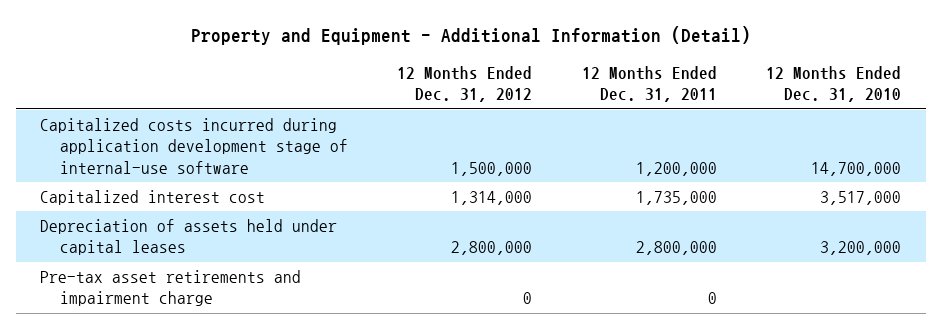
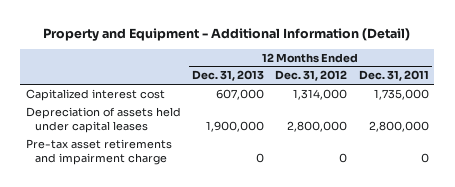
[766,65,902,103] 12 Months Ended Dec. 31, 2010 -> none
none -> [192,70,265,82] Dec. 31, 2013
[40,118,348,174] Capitalized costs incurred during application development stage of internal-use software -> none

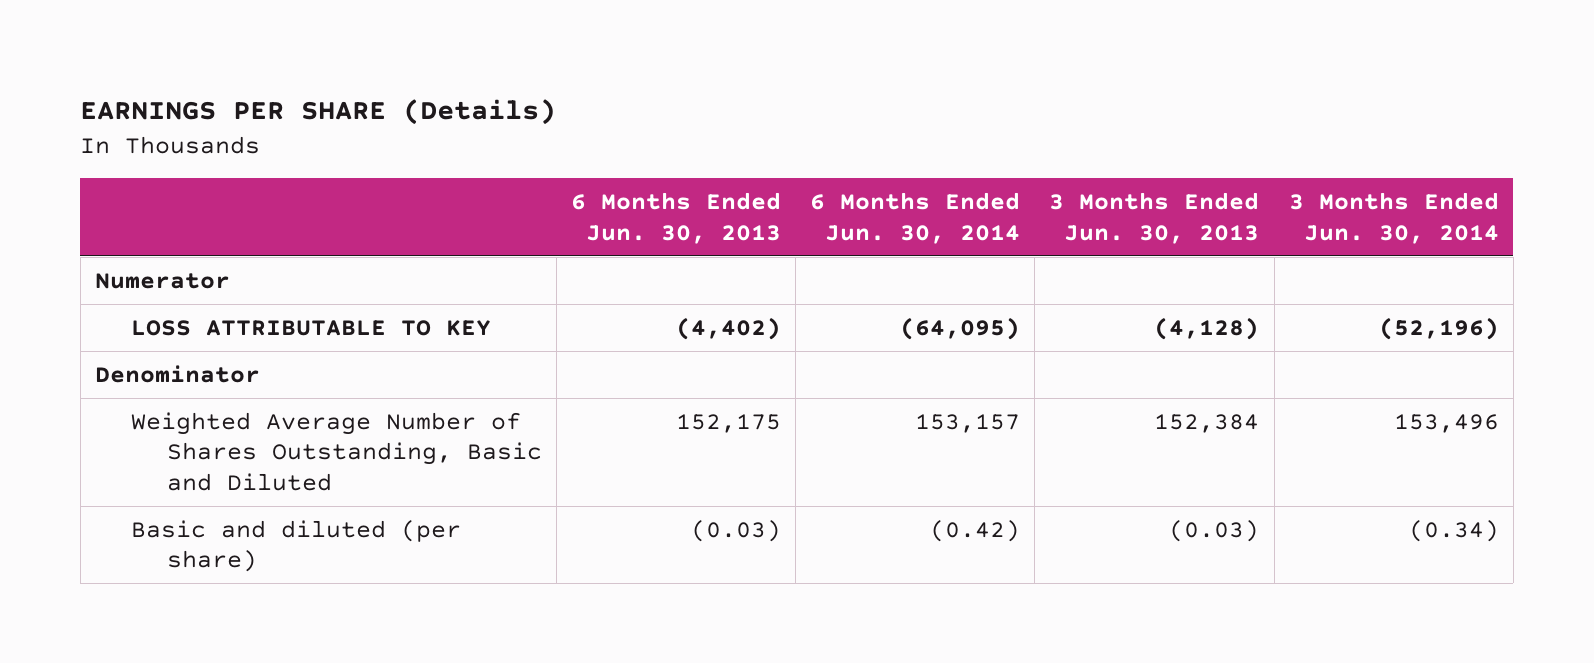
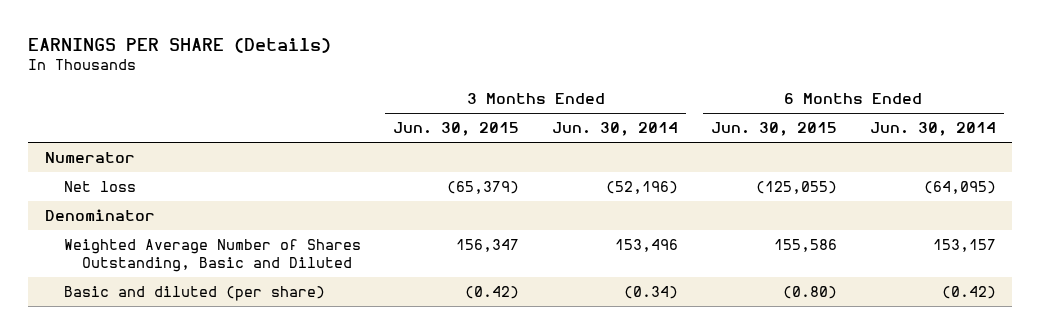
[570,192,781,244] 6 Months Ended Jun. 30, 2013 -> none
[1049,192,1260,244] 3 Months Ended Jun. 30, 2013 -> none
none -> [393,122,520,137] Jun. 30, 2015
none -> [711,122,838,137] Jun. 30, 2015
[130,319,491,336] LOSS ATTRIBUTABLE TO KEY -> [63,180,136,192] Net loss

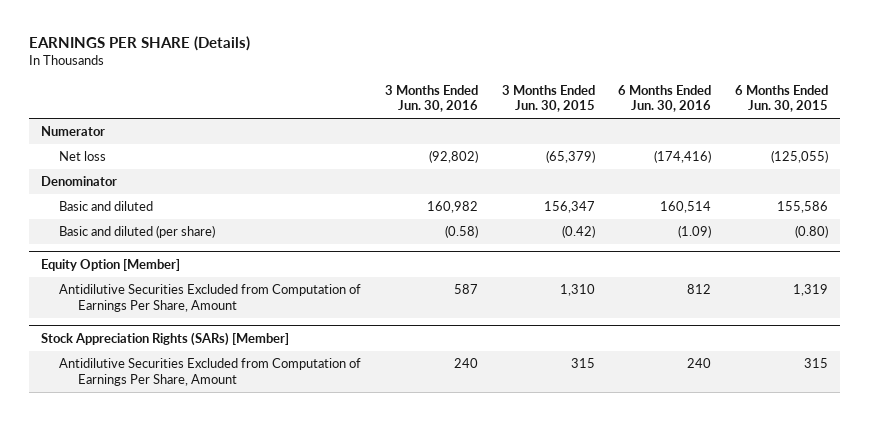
[552,122,679,137] Jun. 30, 2014 -> none
[869,122,996,137] Jun. 30, 2014 -> none
none -> [384,84,478,113] 3 Months Ended Jun. 30, 2016
none -> [618,84,712,113] 6 Months Ended Jun. 30, 2016
[63,238,361,272] Weighted Average Number of Shares Outstanding, Basic and Diluted -> [59,200,154,211] Basic and diluted
none -> [40,258,180,271] Equity Option [Member]
none -> [59,283,362,312] Antidilutive Securities Excluded from Computation of Earnings Per Share, Amount
none -> [40,331,289,346] Stock Appreciation Rights (SARs) [Member]
none -> [59,357,362,386] Antidilutive Securities Excluded from Computation of Earnings Per Share, Amount

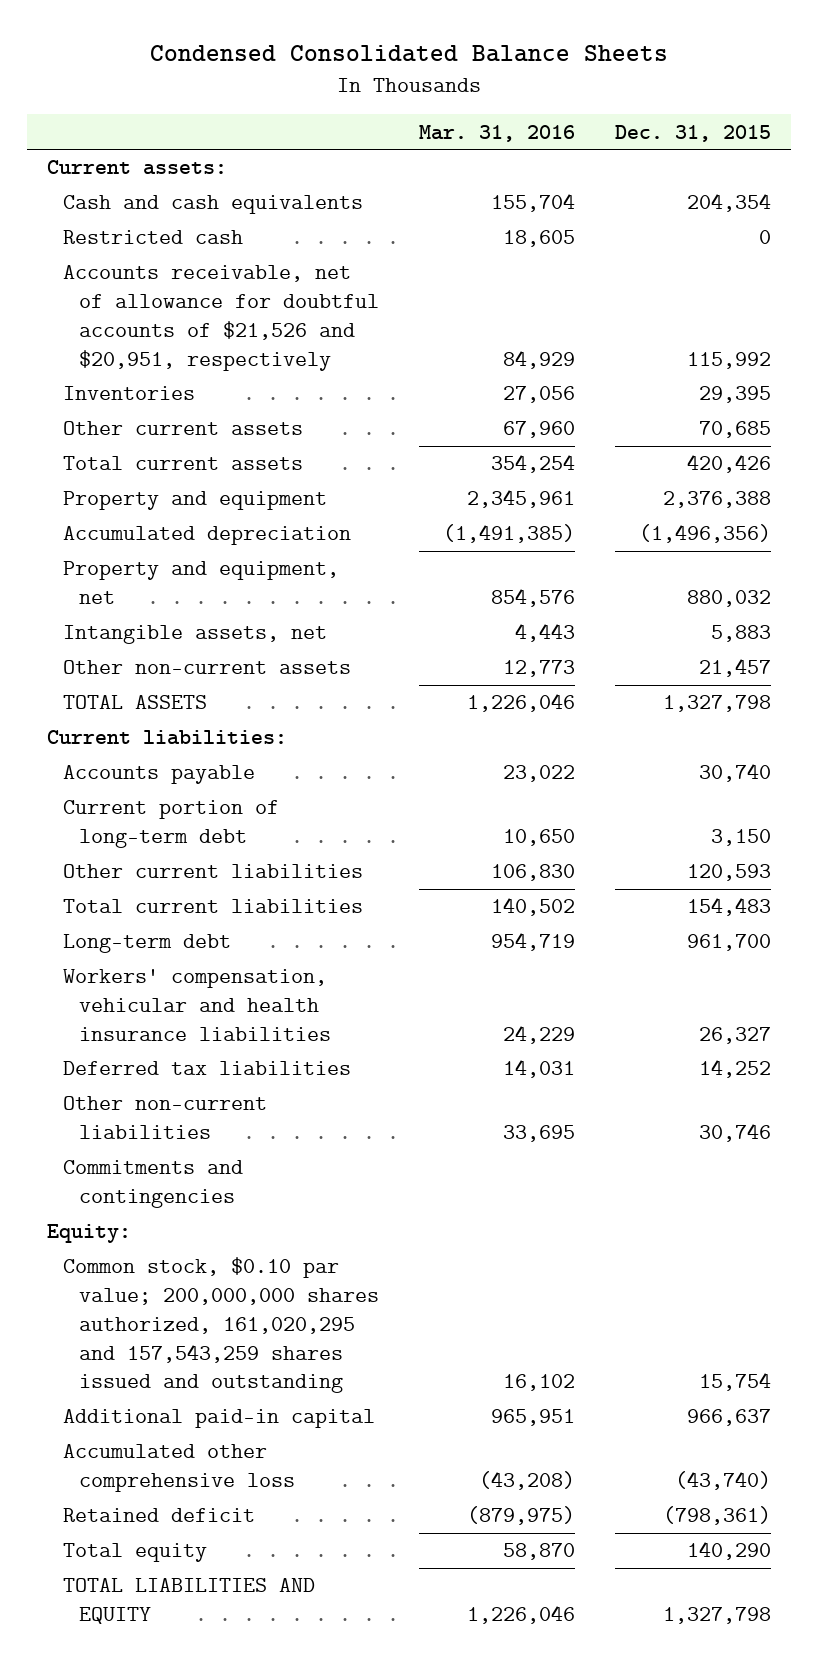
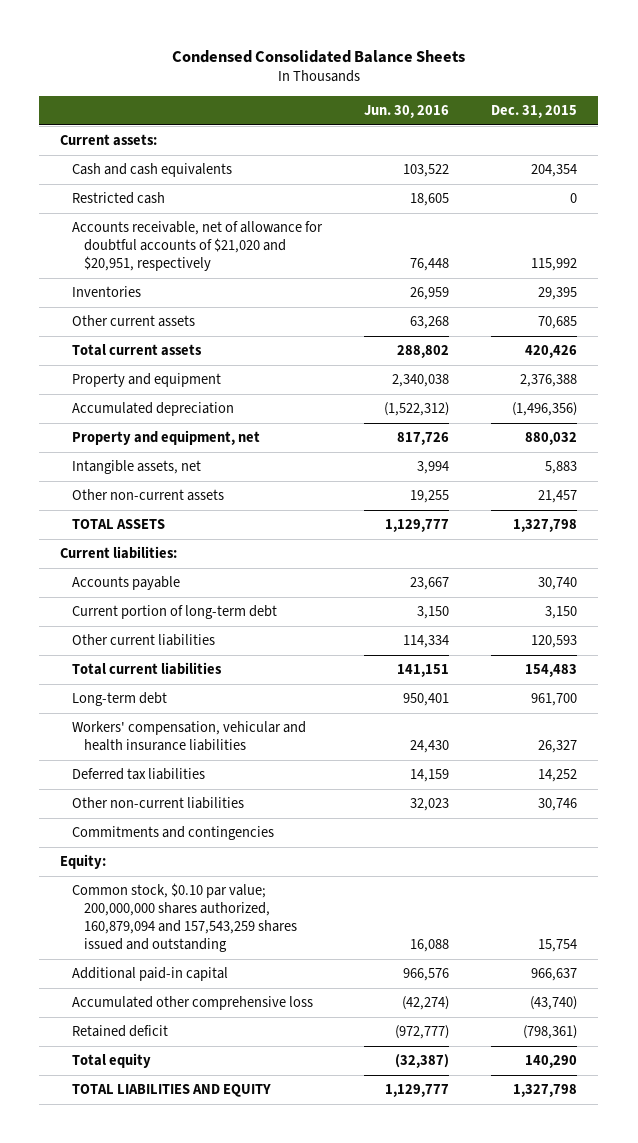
[419,124,576,142] Mar. 31, 2016 -> none
none -> [364,105,450,119] Jun. 30, 2016
[62,265,379,371] Accounts receivable, net of allowance for doubtful accounts of $21,526 and $20,951, respectively -> [72,221,324,272] Accounts receivable, net of allowance for doubtful accounts of $21,020 and $20,951, respectively
[62,1257,379,1394] Common stock, $0.10 par value; 200,000,000 shares authorized, 161,020,295 and 157,543,259 shares issued and outstanding -> [72,883,297,953] Common stock, $0.10 par value; 200,000,000 shares authorized, 160,879,094 and 157,543,259 shares issued and outstanding

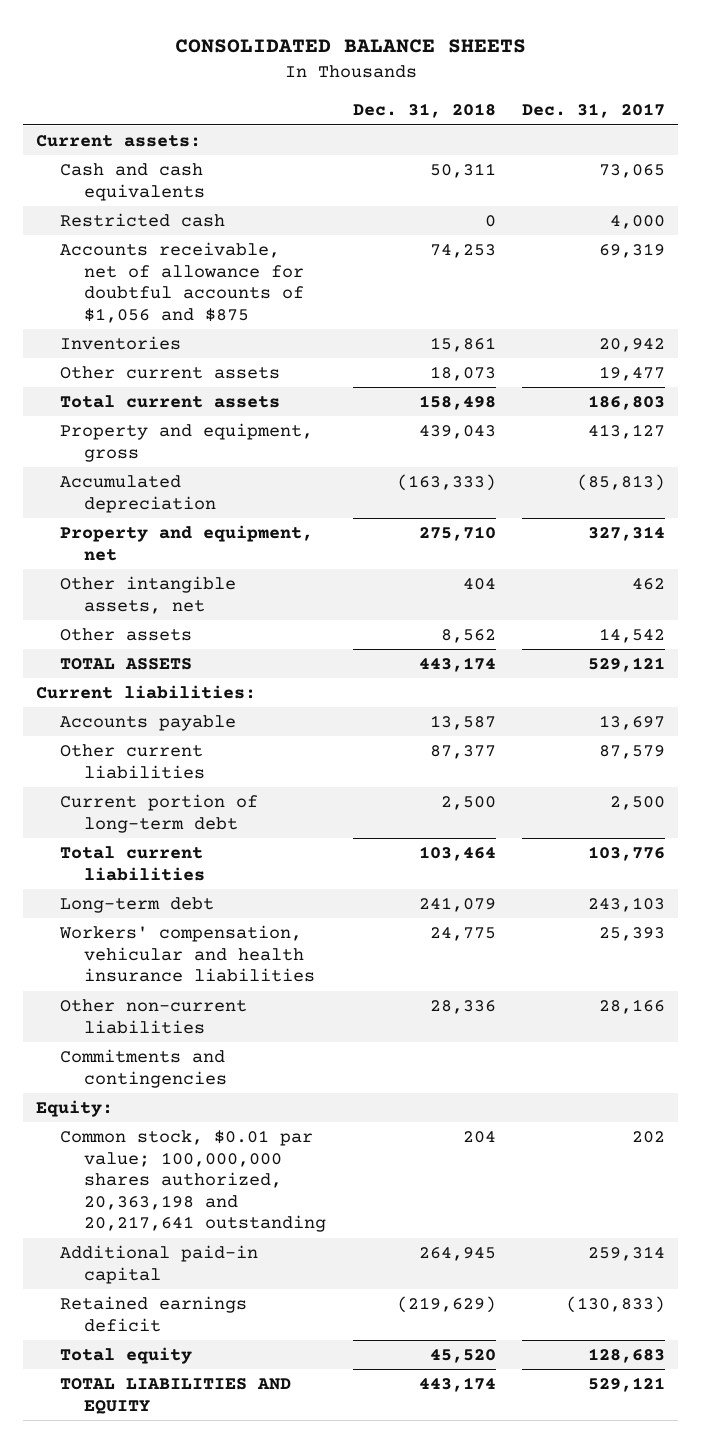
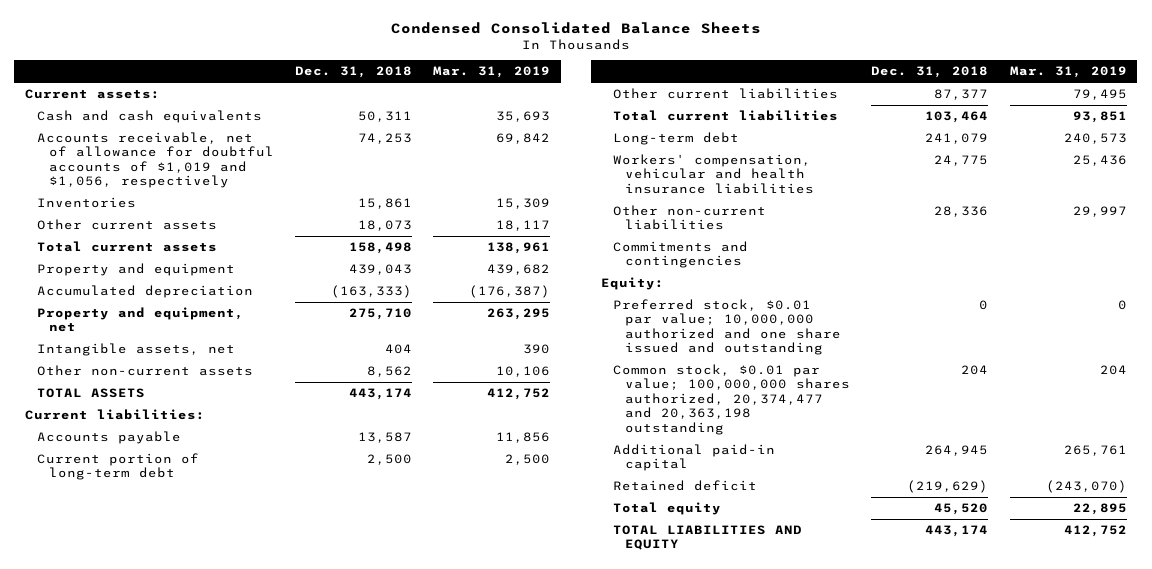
[174,38,526,53] CONSOLIDATED BALANCE SHEETS -> [390,21,761,34] Condensed Consolidated Balance Sheets
[522,103,666,119] Dec. 31, 2017 -> none
none -> [433,66,551,79] Mar. 31, 2019
[60,213,226,228] Restricted cash -> none
[60,242,305,323] Accounts receivable, net of allowance for doubtful accounts of $1,056 and $875 -> [36,131,275,189] Accounts receivable, net of allowance for doubtful accounts of $1,019 and $1,056, respectively
[60,423,314,462] Property and equipment, gross -> [36,262,235,276] Property and equipment
[60,576,237,614] Other intangible assets, net -> [36,342,235,356] Intangible assets, net
[60,628,193,642] Other assets -> [36,364,253,376] Other non-current assets
[60,744,206,779] Other current liabilities -> [613,87,839,99] Other current liabilities
none -> [613,298,842,356] Preferred stock, $0.01 par value; 10,000,000 authorized and one share issued and outstanding
[60,1130,327,1233] Common stock, $0.01 par value; 100,000,000 shares authorized, 20,363,198 and 20,217,641 outstanding -> [613,363,851,435] Common stock, $0.01 par value; 100,000,000 shares authorized, 20,374,477 and 20,363,198 outstanding
[60,1296,248,1332] Retained earnings deficit -> [613,479,758,491] Retained deficit

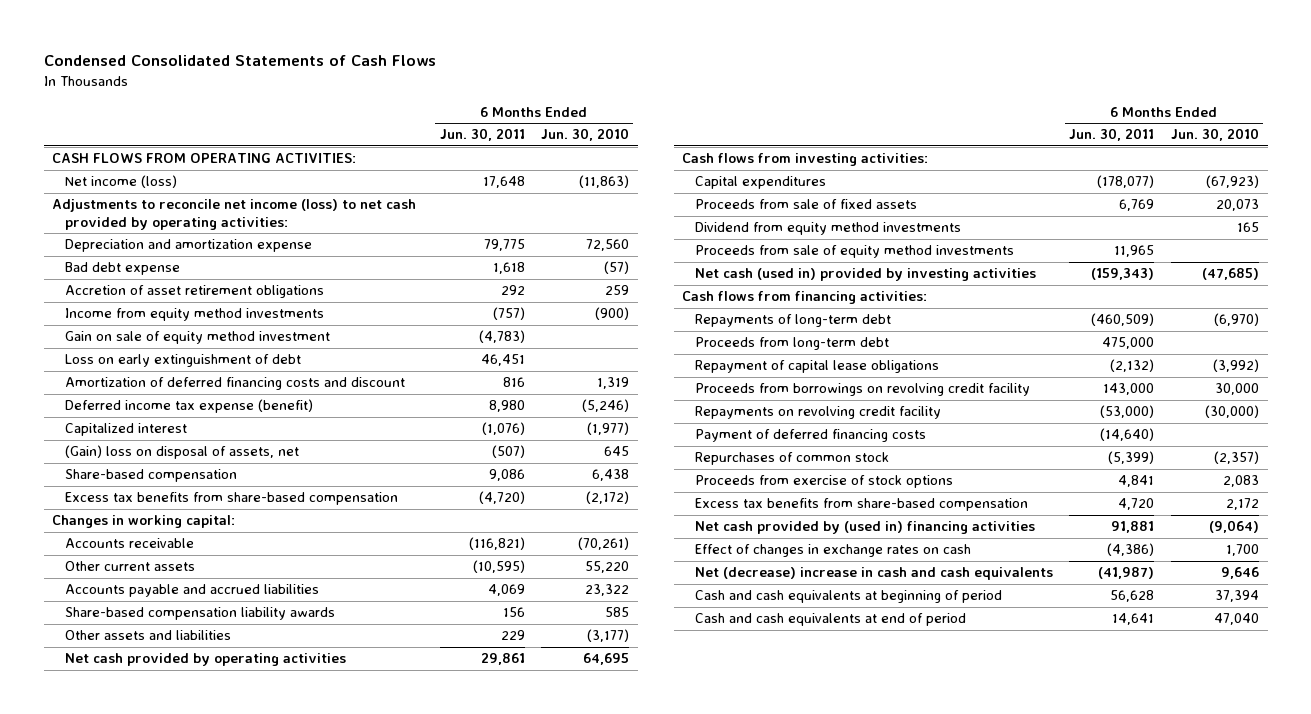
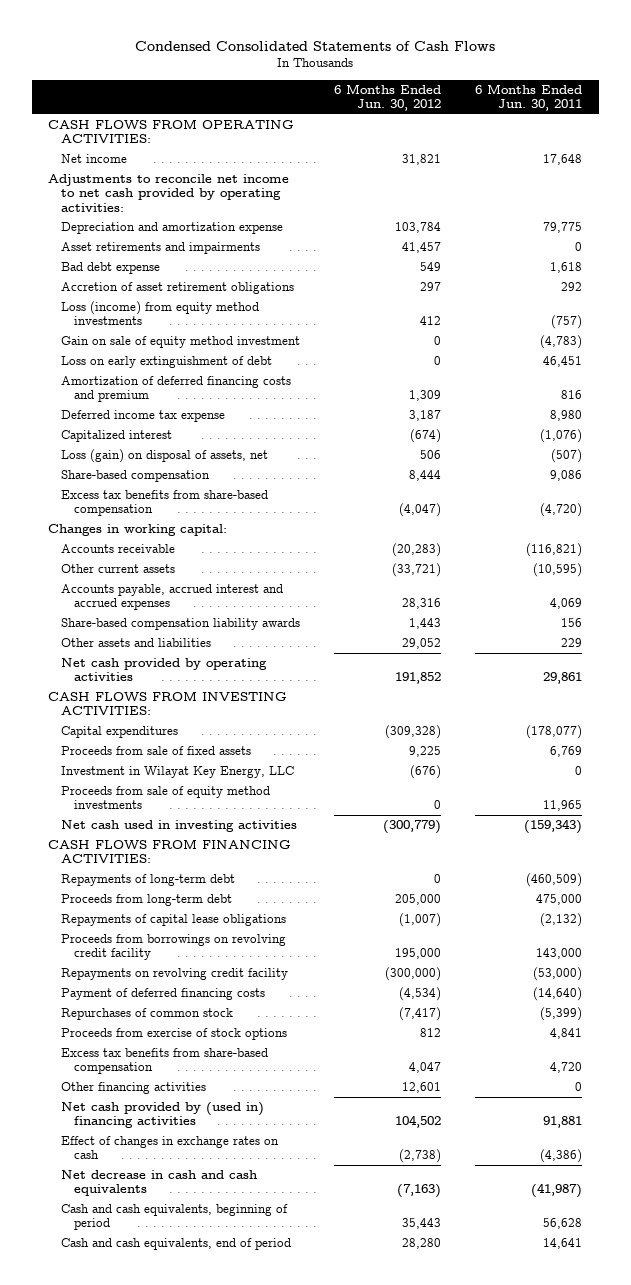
[541,128,630,142] Jun. 30, 2010 -> none
none -> [334,83,442,112] 6 Months Ended Jun. 30, 2012
[64,175,177,189] Net income (loss) -> [61,154,128,164] Net income
[52,199,417,230] Adjustments to reconcile net income (loss) to net cash provided by operating activities: -> [48,174,290,212] Adjustments to reconcile net income to net cash provided by operating activities:
none -> [61,242,261,255] Asset retirements and impairments
[64,308,324,322] Income from equity method investments -> [61,301,260,326] Loss (income) from equity method investments
[64,377,405,391] Amortization of deferred financing costs and discount -> [61,376,292,403] Amortization of deferred financing costs and premium
[64,399,313,414] Deferred income tax expense (benefit) -> [61,410,226,423] Deferred income tax expense
[64,445,299,460] (Gain) loss on disposal of assets, net -> [61,449,269,464] Loss (gain) on disposal of assets, net
[64,584,319,598] Accounts payable and accrued liabilities -> [61,584,284,611] Accounts payable, accrued interest and accrued expenses
[682,153,929,167] Cash flows from investing activities: -> [48,691,288,716] CASH FLOWS FROM INVESTING ACTIVITIES:
[694,222,961,236] Dividend from equity method investments -> none
none -> [61,766,295,779] Investment in Wilayat Key Energy, LLC
[694,268,1036,282] Net cash (used in) provided by investing activities -> [61,820,298,833] Net cash used in investing activities
[682,291,928,305] Cash flows from financing activities: -> [48,839,292,864] CASH FLOWS FROM FINANCING ACTIVITIES:
[694,360,939,374] Repayment of capital lease obligations -> [61,914,287,927] Repayments of capital lease obligations
none -> [61,1082,207,1095] Other financing activities
[694,567,1053,581] Net (decrease) increase in cash and cash equivalents -> [61,1170,258,1197] Net decrease in cash and cash equivalents
[694,590,1002,604] Cash and cash equivalents at beginning of period -> [61,1204,289,1231] Cash and cash equivalents, beginning of period
[694,613,966,627] Cash and cash equivalents at end of period -> [61,1238,292,1251] Cash and cash equivalents, end of period

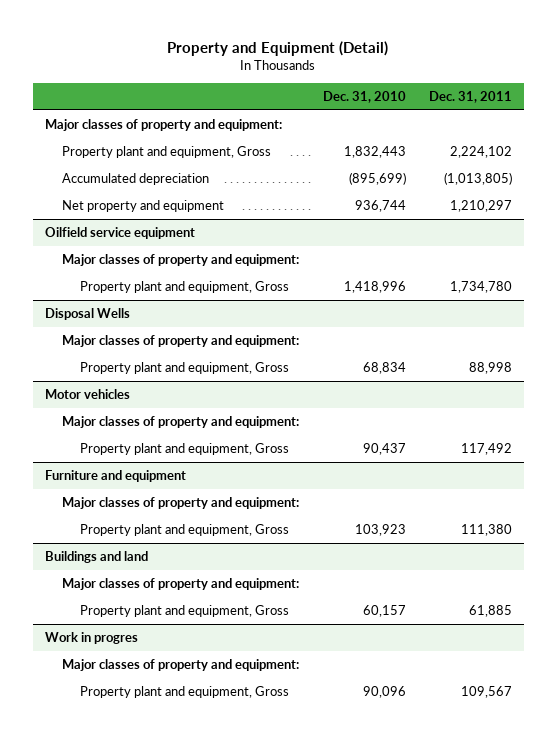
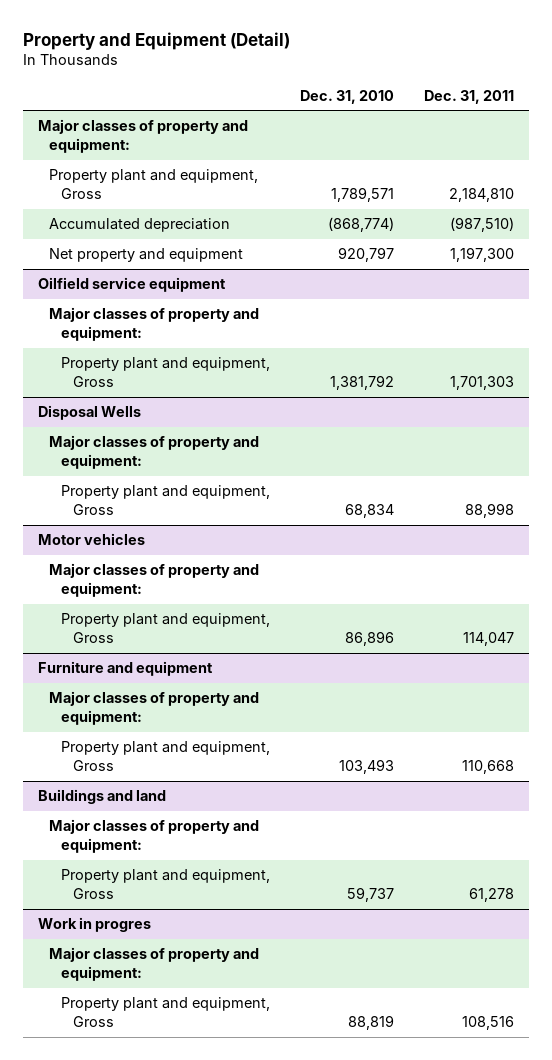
[343,145,406,158] 1,832,443 -> [331,187,395,203] 1,789,571
[449,145,512,158] 2,224,102 -> [449,188,515,203] 2,184,810
[348,171,406,185] (895,699) -> [328,217,395,233] (868,774)
[443,171,512,185] (1,013,805) -> [450,217,515,233] (987,510)
[354,199,406,212] 936,744 -> [338,247,395,263] 920,797
[449,199,512,212] 1,210,297 -> [450,247,515,263] 1,197,300
[343,280,406,293] 1,418,996 -> [330,375,395,391] 1,381,792
[449,280,512,293] 1,734,780 -> [450,376,515,391] 1,701,303
[362,442,406,455] 90,437 -> [345,631,395,647] 86,896
[460,442,512,455] 117,492 -> [463,632,515,647] 114,047
[354,523,406,536] 103,923 -> [339,759,395,775] 103,493
[460,523,512,536] 111,380 -> [462,760,515,775] 110,668
[362,604,406,617] 60,157 -> [347,887,395,903] 59,737
[468,604,512,617] 61,885 -> [469,888,515,903] 61,278
[362,685,406,698] 90,096 -> [348,1015,395,1031] 88,819
[460,685,512,698] 109,567 -> [462,1016,515,1031] 108,516

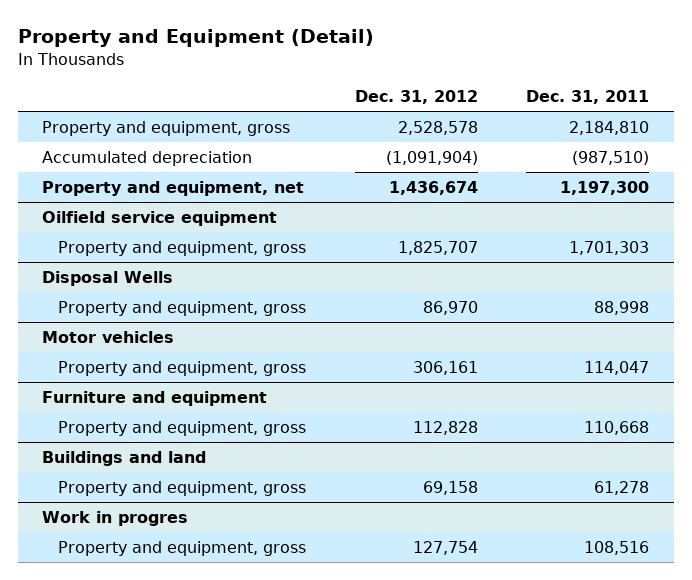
[300,89,395,104] Dec. 31, 2010 -> none
none -> [354,90,478,105] Dec. 31, 2012
[37,119,248,154] Major classes of property and equipment: -> none
[49,169,259,200] Property plant and equipment, Gross -> [42,120,291,136] Property and equipment, gross
[49,248,244,263] Net property and equipment -> [42,180,305,196] Property and equipment, net
[49,307,260,342] Major classes of property and equipment: -> none
[61,357,271,388] Property plant and equipment, Gross -> [58,240,307,256] Property and equipment, gross
[49,435,260,470] Major classes of property and equipment: -> none
[61,485,271,516] Property plant and equipment, Gross -> [58,300,307,316] Property and equipment, gross
[49,563,260,598] Major classes of property and equipment: -> none
[61,613,271,644] Property plant and equipment, Gross -> [58,360,307,376] Property and equipment, gross
[49,691,260,726] Major classes of property and equipment: -> none
[61,741,271,772] Property plant and equipment, Gross -> [58,420,307,436] Property and equipment, gross
[49,819,260,854] Major classes of property and equipment: -> none
[61,869,271,900] Property plant and equipment, Gross -> [58,480,307,496] Property and equipment, gross
[49,947,260,982] Major classes of property and equipment: -> none
[61,997,271,1028] Property plant and equipment, Gross -> [58,540,307,556] Property and equipment, gross

